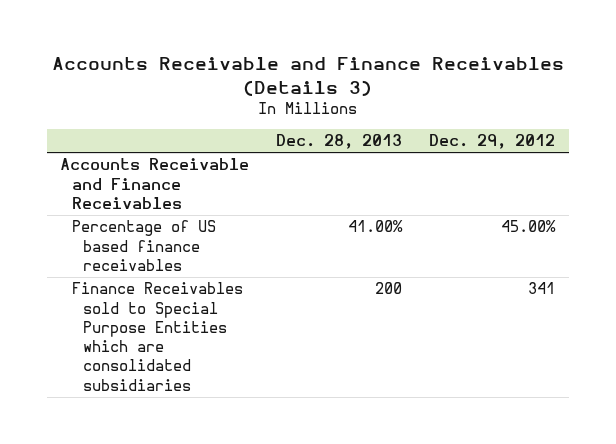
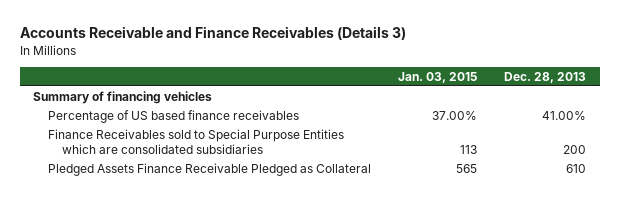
[429,134,556,150] Dec. 29, 2012 -> none
none -> [398,71,478,83] Jan. 03, 2015
[60,158,250,209] Accounts Receivable and Finance Receivables -> none
none -> [33,90,213,104] Summary of financing vehicles
none -> [47,162,371,176] Pledged Assets Finance Receivable Pledged as Collateral

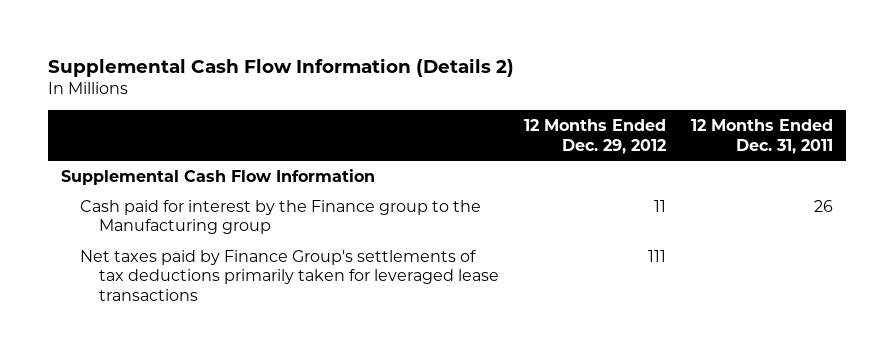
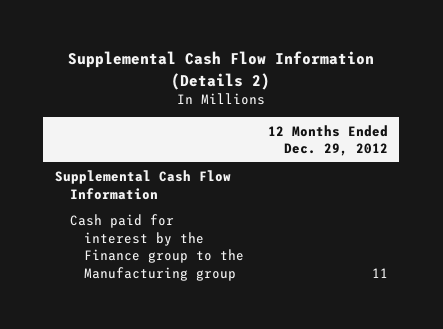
[691,118,834,154] 12 Months Ended Dec. 31, 2011 -> none
[79,249,499,302] Net taxes paid by Finance Group's settlements of tax deductions primarily taken for leveraged lease transactions -> none

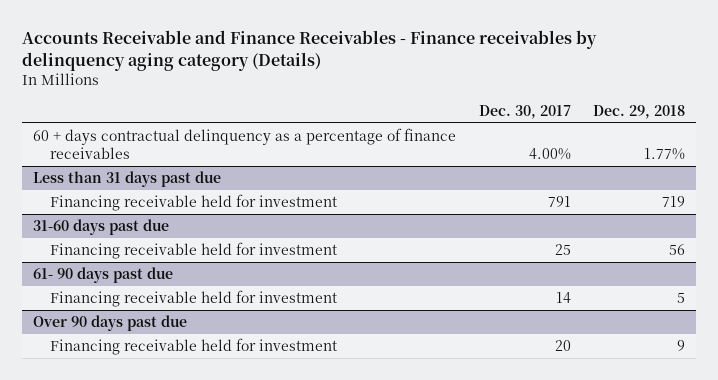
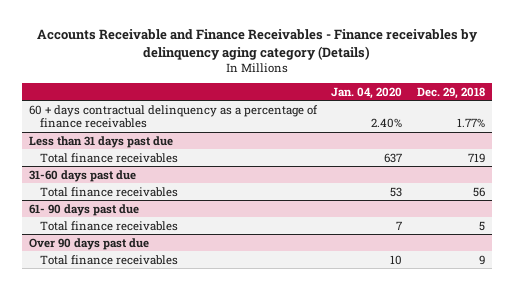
[478,104,571,119] Dec. 30, 2017 -> none
none -> [331,86,403,99] Jan. 04, 2020
[50,194,338,212] Financing receivable held for investment -> [40,152,179,163] Total finance receivables
[50,242,338,260] Financing receivable held for investment -> [40,186,179,197] Total finance receivables
[50,290,338,308] Financing receivable held for investment -> [40,220,179,231] Total finance receivables
[50,338,338,356] Financing receivable held for investment -> [40,254,179,265] Total finance receivables

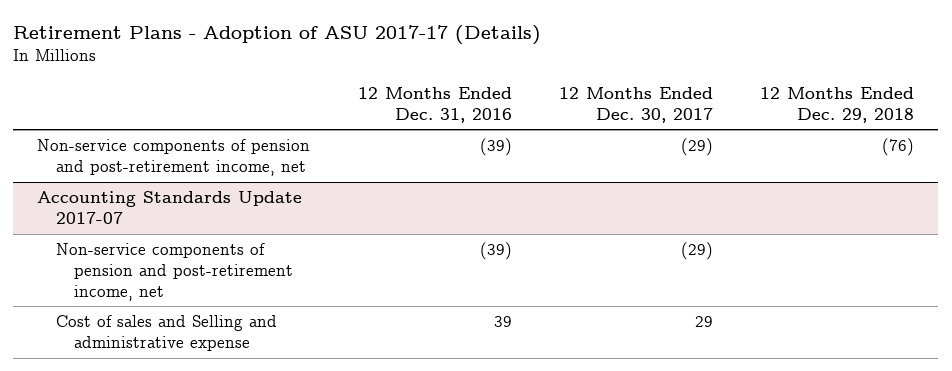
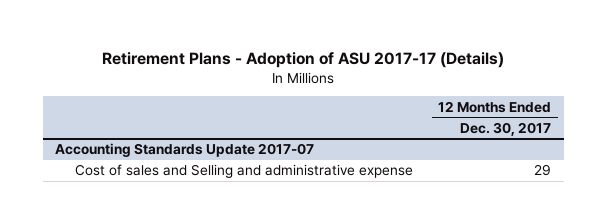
[357,86,512,123] 12 Months Ended Dec. 31, 2016 -> none
[760,86,915,123] 12 Months Ended Dec. 29, 2018 -> none
[37,139,311,176] Non-service components of pension and post-retirement income, net -> none
[55,243,293,301] Non-service components of pension and post-retirement income, net -> none

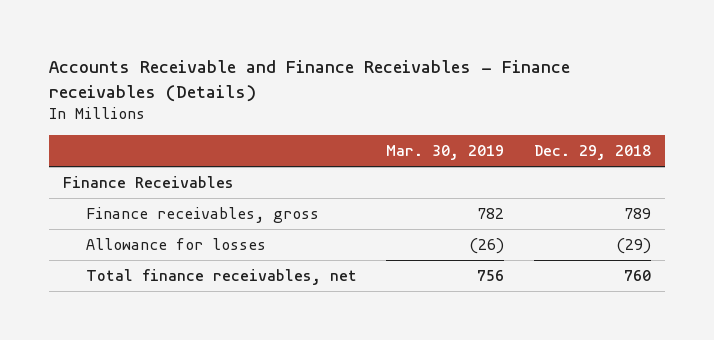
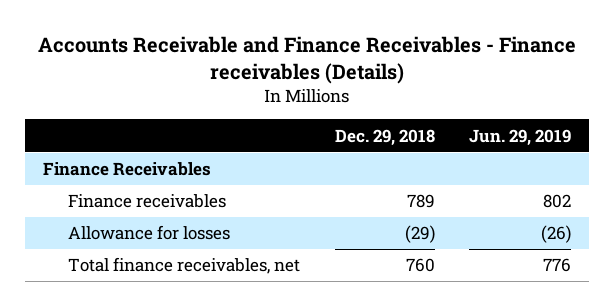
[386,144,505,160] Mar. 30, 2019 -> none
none -> [469,128,572,146] Jun. 29, 2019
[85,207,319,224] Finance receivables, gross -> [68,194,227,209] Finance receivables

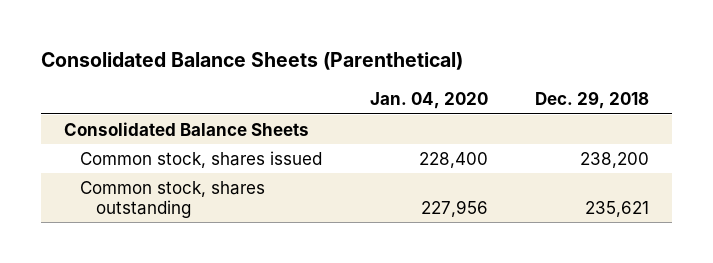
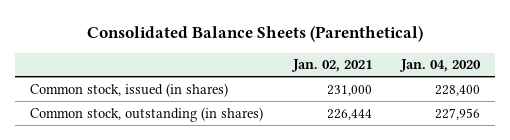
[534,91,649,110] Dec. 29, 2018 -> none
none -> [290,59,372,73] Jan. 02, 2021
[64,121,310,136] Consolidated Balance Sheets -> none
[80,150,323,168] Common stock, shares issued -> [30,82,229,97] Common stock, issued (in shares)
[80,180,266,218] Common stock, shares outstanding -> [30,106,264,122] Common stock, outstanding (in shares)

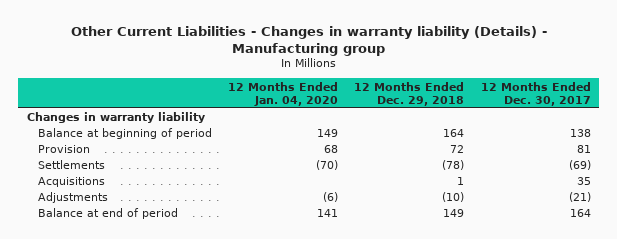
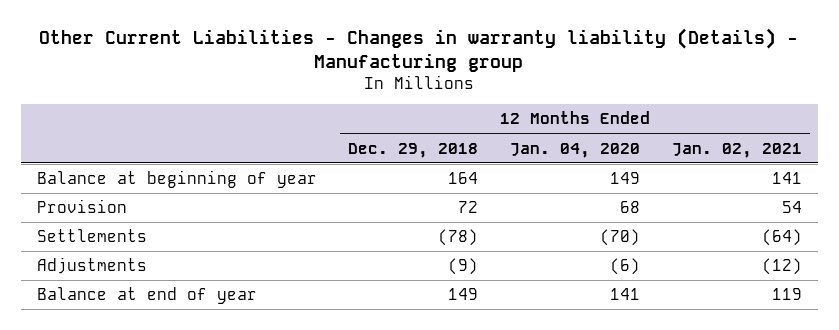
[480,81,591,106] 12 Months Ended Dec. 30, 2017 -> none
none -> [672,142,803,158] Jan. 02, 2021
[26,112,205,124] Changes in warranty liability -> none
[37,128,212,140] Balance at beginning of period -> [36,170,317,189] Balance at beginning of year
[37,177,105,188] Acquisitions -> none
[442,192,465,203] (10) -> [448,258,479,276] (9)
[37,208,178,220] Balance at end of period -> [36,287,257,305] Balance at end of year

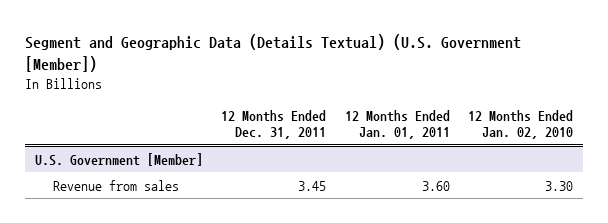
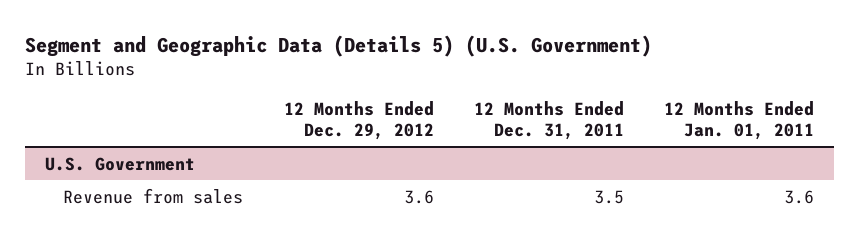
[25,34,522,72] Segment and Geographic Data (Details Textual) (U.S. Government [Member]) -> [24,34,652,57] Segment and Geographic Data (Details 5) (U.S. Government)
[468,109,574,140] 12 Months Ended Jan. 02, 2010 -> none
none -> [283,100,434,140] 12 Months Ended Dec. 29, 2012
[34,152,203,166] U.S. Government [Member] -> [44,156,195,171] U.S. Government
[298,180,327,191] 3.45 -> [593,189,624,204] 3.5
[421,180,450,191] 3.60 -> [783,189,814,204] 3.6

